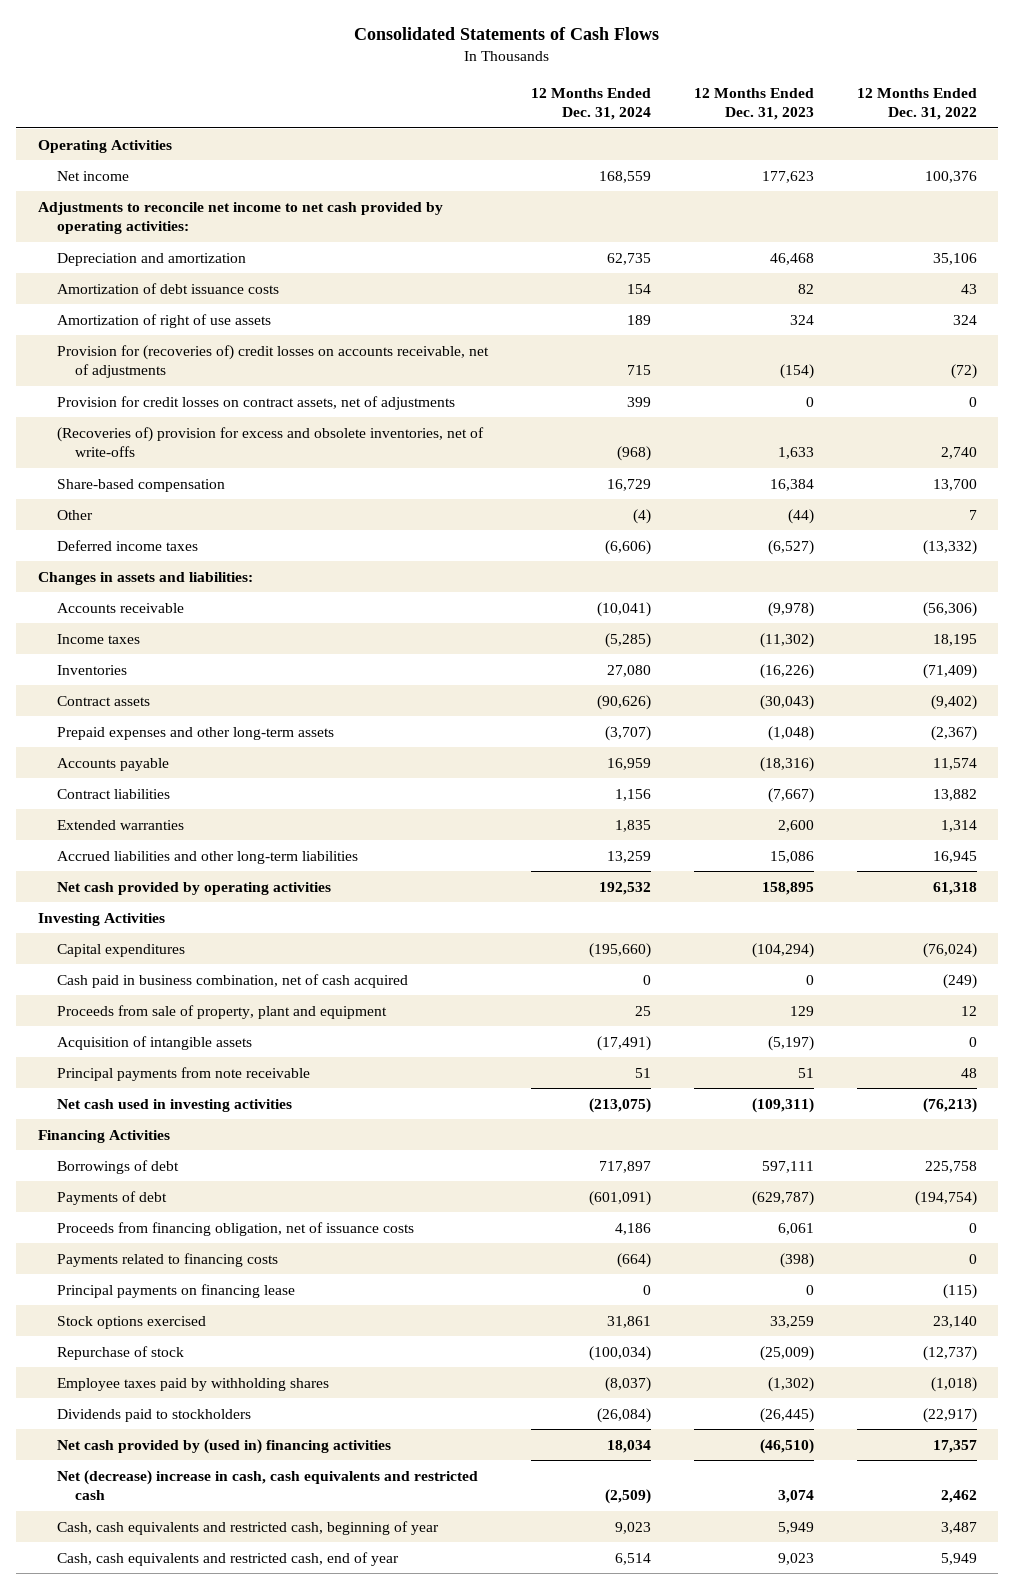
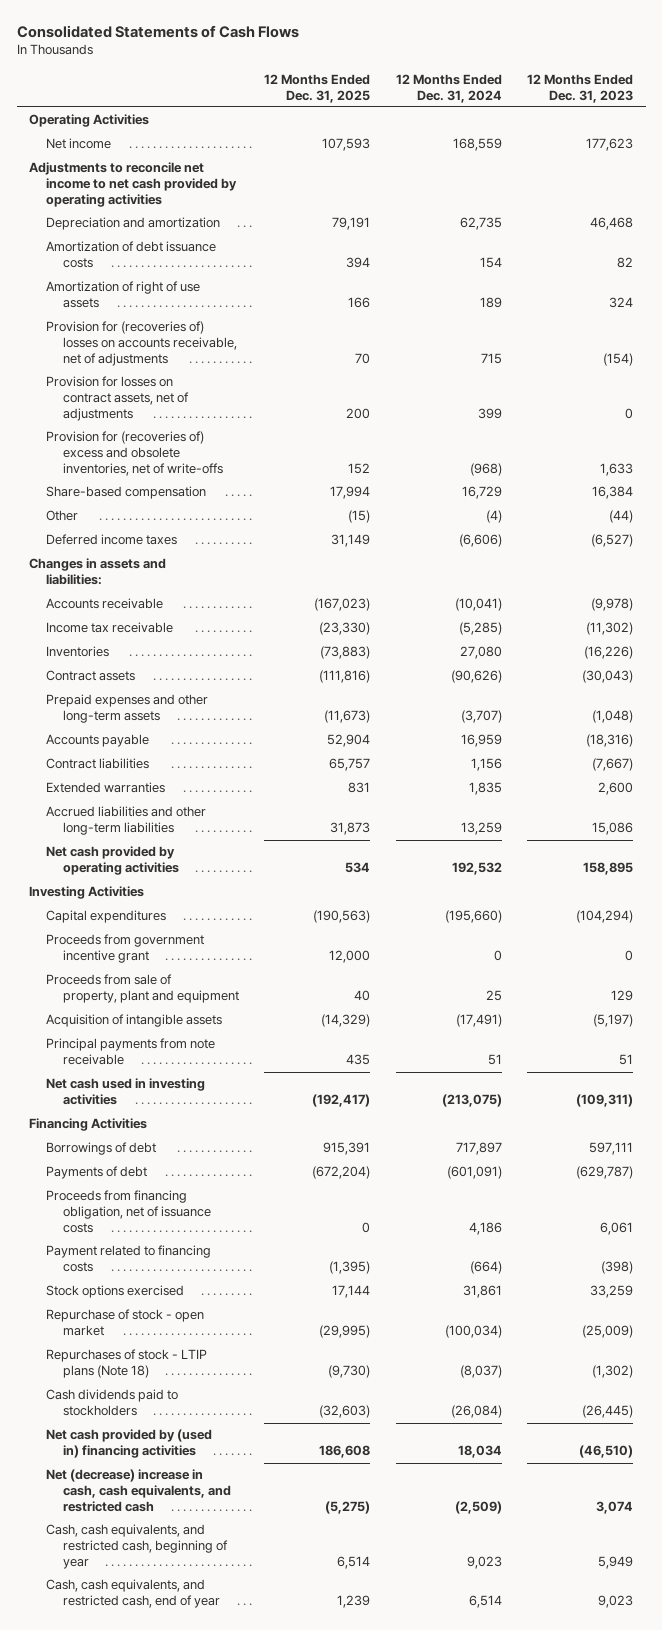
[856,87,977,121] 12 Months Ended Dec. 31, 2022 -> none
none -> [264,73,371,103] 12 Months Ended Dec. 31, 2025
[37,201,443,235] Adjustments to reconcile net income to net cash provided by operating activities: -> [29,162,238,208] Adjustments to reconcile net income to net cash provided by operating activities
[56,344,489,379] Provision for (recoveries of) credit losses on accounts receivable, net of adjustments -> [46,321,238,367] Provision for (recoveries of) losses on accounts receivable, net of adjustments
[56,395,455,410] Provision for credit losses on contract assets, net of adjustments -> [46,376,190,422] Provision for losses on contract assets, net of adjustments
[56,426,484,458] (Recoveries of) provision for excess and obsolete inventories, net of write-offs -> [46,431,224,477] Provision for (recoveries of) excess and obsolete inventories, net of write-offs
[56,633,140,644] Income taxes -> [46,622,174,634] Income tax receivable
[56,973,408,988] Cash paid in business combination, net of cash acquired -> none
none -> [46,934,205,964] Proceeds from government incentive grant
[56,1283,295,1298] Principal payments on financing lease -> none
[56,1252,278,1267] Payments related to financing costs -> [46,1245,212,1273] Payment related to financing costs
[56,1345,184,1360] Repurchase of stock -> [46,1309,205,1337] Repurchase of stock - open market
[56,1377,329,1391] Employee taxes paid by withholding shares -> [46,1349,208,1379] Repurchases of stock - LTIP plans (Note 18)
[56,1408,251,1422] Dividends paid to stockholders -> [46,1389,179,1417] Cash dividends paid to stockholders
[56,1469,478,1501] Net (decrease) increase in cash, cash equivalents and restricted cash -> [46,1469,232,1513] Net (decrease) increase in cash, cash equivalents, and restricted cash
[56,1520,439,1535] Cash, cash equivalents and restricted cash, beginning of year -> [46,1524,229,1570] Cash, cash equivalents, and restricted cash, beginning of year
[56,1551,399,1566] Cash, cash equivalents and restricted cash, end of year -> [46,1579,221,1609] Cash, cash equivalents, and restricted cash, end of year

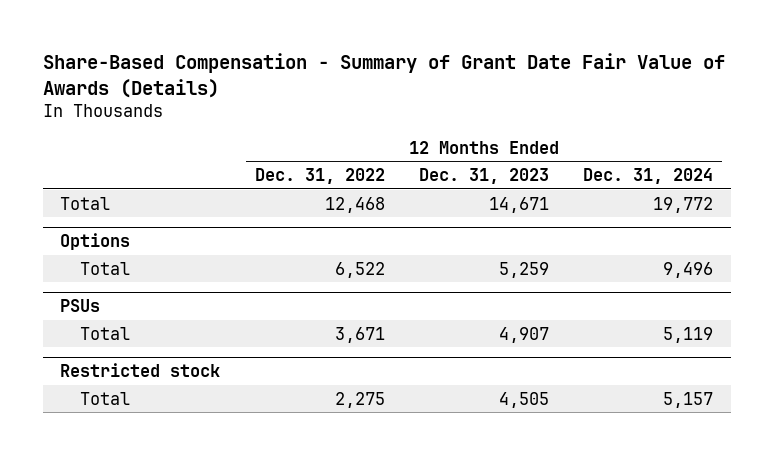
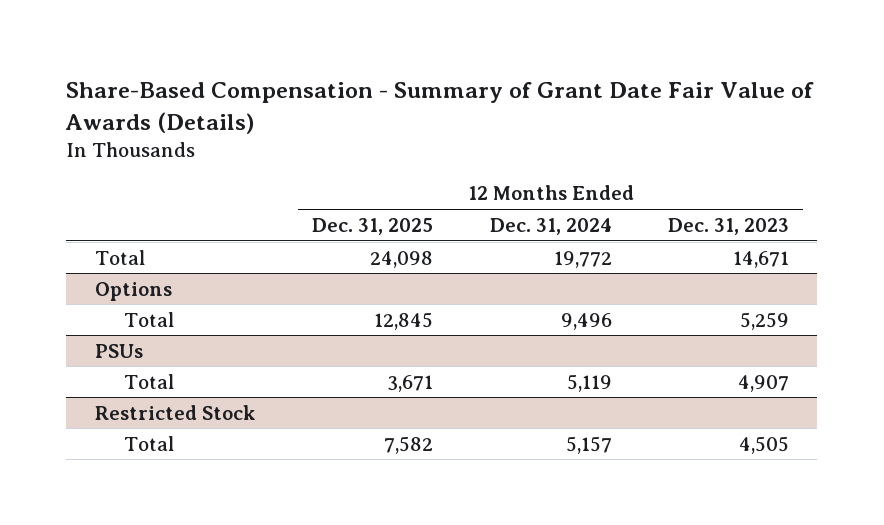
[254,168,385,185] Dec. 31, 2022 -> none
none -> [312,217,434,235] Dec. 31, 2025
[60,363,221,378] Restricted stock -> [94,404,256,420] Restricted Stock

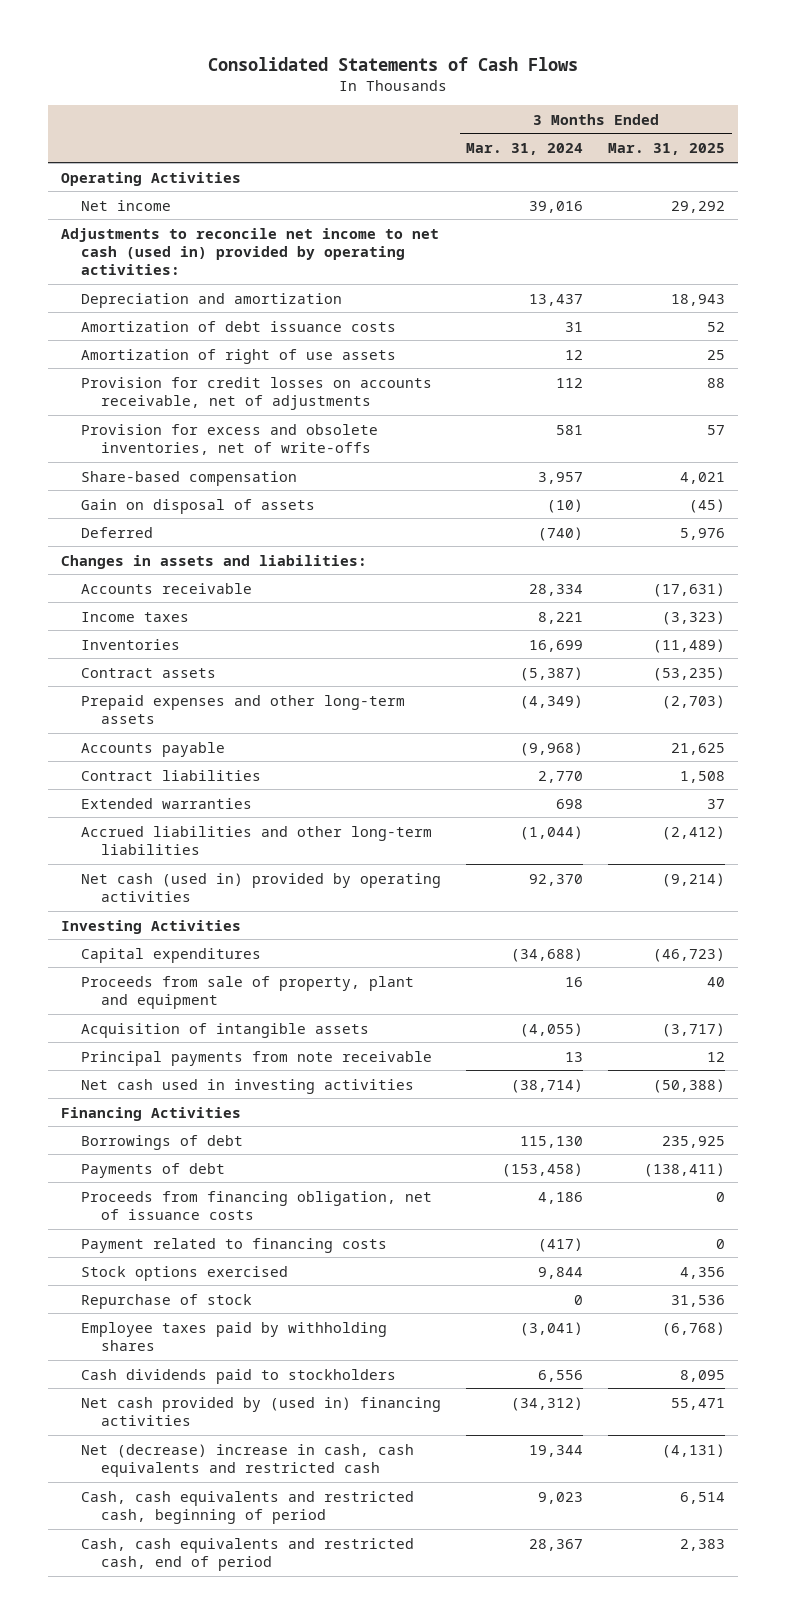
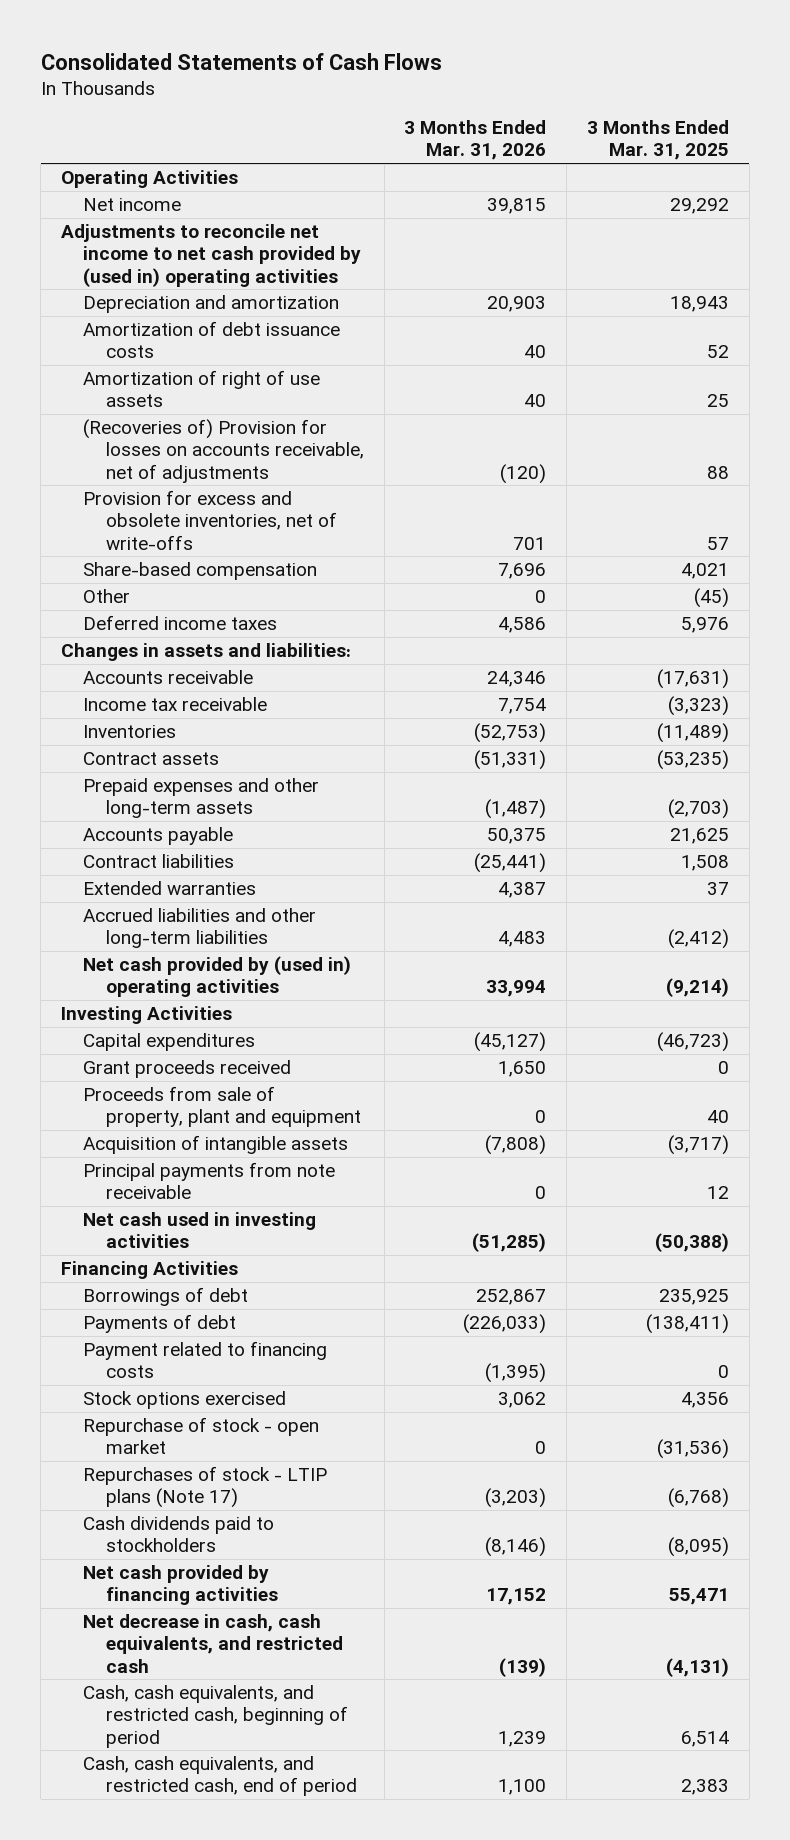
[466,143,584,156] Mar. 31, 2024 -> none
none -> [404,120,547,161] 3 Months Ended Mar. 31, 2026
[60,227,439,275] Adjustments to reconcile net income to net cash (used in) provided by operating activities: -> [61,224,362,287] Adjustments to reconcile net income to net cash provided by (used in) operating activities
[80,376,432,410] Provision for credit losses on accounts receivable, net of adjustments -> [83,419,364,483] (Recoveries of) Provision for losses on accounts receivable, net of adjustments
[80,498,315,514] Gain on disposal of assets -> [83,589,131,604] Other
[80,526,153,538] Deferred -> [83,615,278,631] Deferred income taxes
[80,611,189,622] Income taxes -> [83,697,268,712] Income tax receivable
[80,872,441,902] Net cash (used in) provided by operating activities -> [83,956,352,998] Net cash provided by (used in) operating activities
none -> [83,1060,292,1079] Grant proceeds received
[80,1190,432,1220] Proceeds from financing obligation, net of issuance costs -> none
[80,1293,252,1309] Repurchase of stock -> [83,1417,320,1455] Repurchase of stock - open market
[671,1294,726,1307] 31,536 -> [656,1439,729,1460] (31,536)
[80,1321,387,1351] Employee taxes paid by withholding shares -> [83,1466,328,1509] Repurchases of stock - LTIP plans (Note 17)
[680,1369,726,1382] 8,095 -> [667,1537,729,1558] (8,095)
[80,1396,441,1426] Net cash provided by (used in) financing activities -> [83,1565,278,1606] Net cash provided by financing activities
[80,1443,414,1477] Net (decrease) increase in cash, cash equivalents and restricted cash -> [83,1614,343,1673] Net decrease in cash, cash equivalents, and restricted cash
[80,1490,414,1524] Cash, cash equivalents and restricted cash, beginning of period -> [83,1685,348,1748] Cash, cash equivalents, and restricted cash, beginning of period
[80,1537,414,1571] Cash, cash equivalents and restricted cash, end of period -> [83,1756,357,1797] Cash, cash equivalents, and restricted cash, end of period

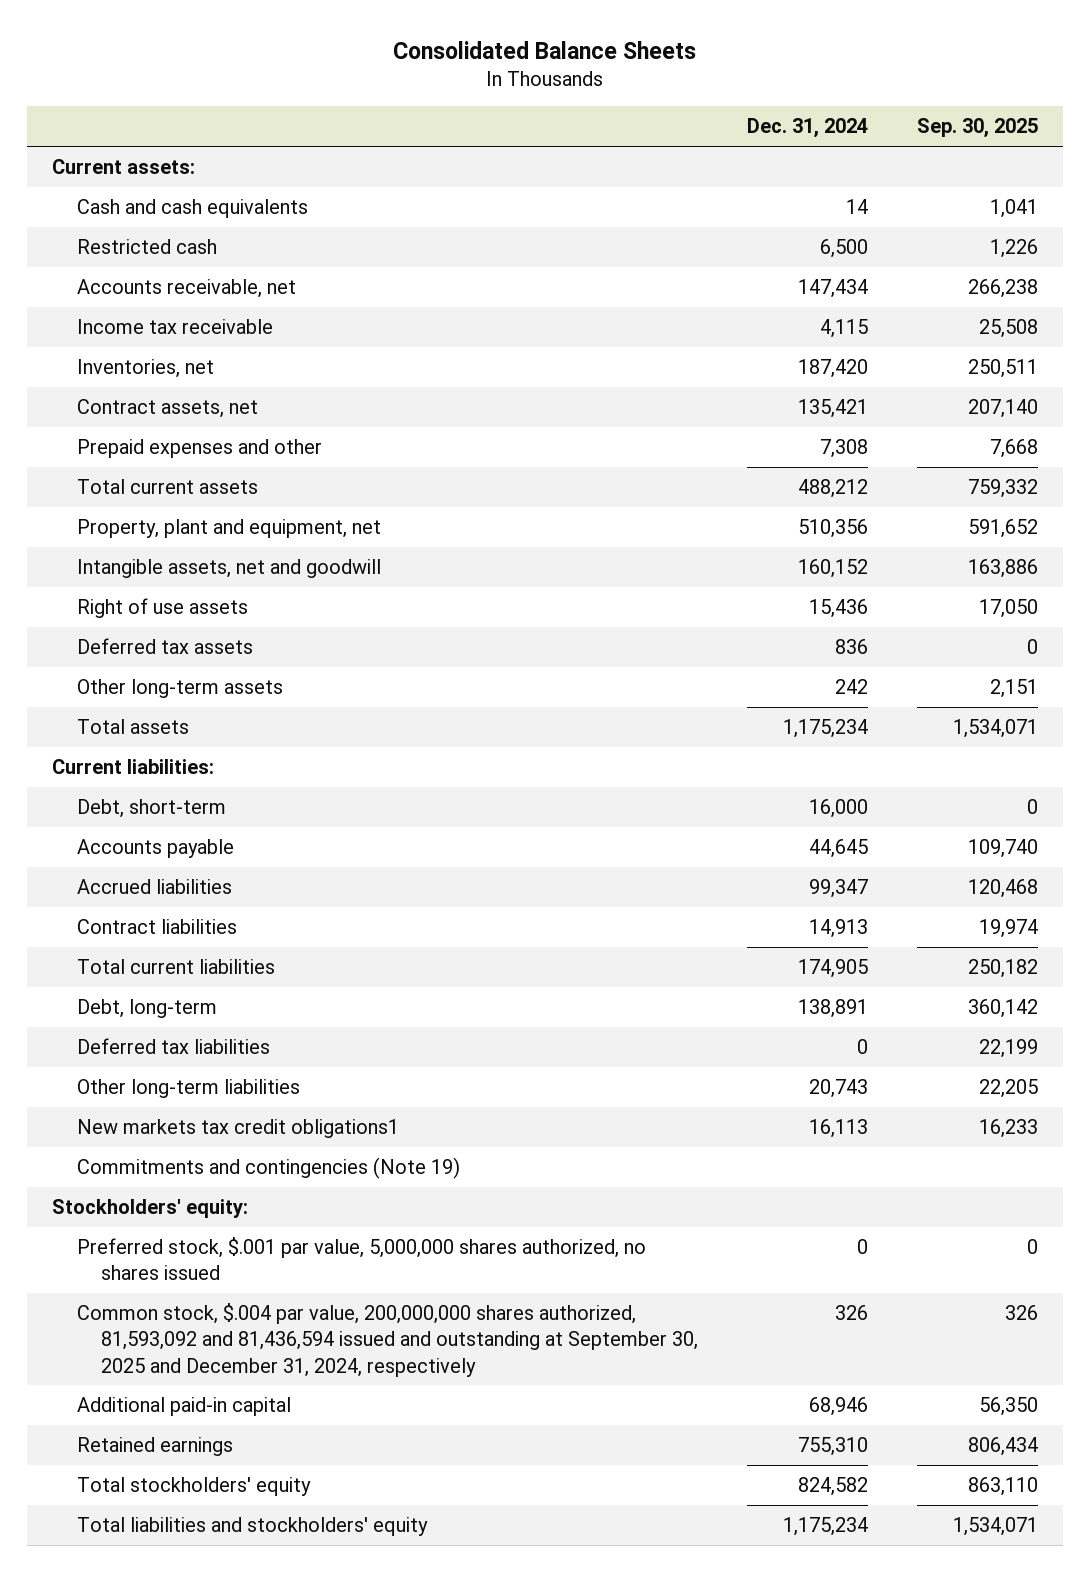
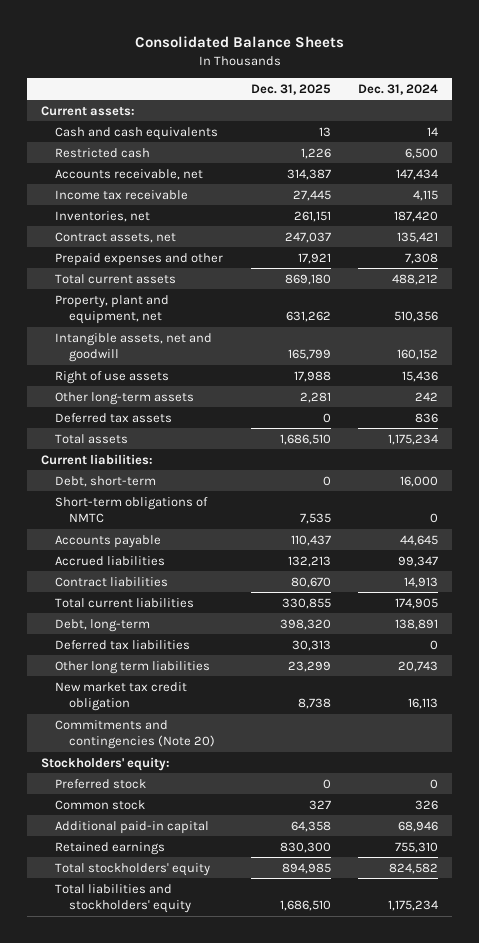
[917,118,1039,139] Sep. 30, 2025 -> none
none -> [250,83,331,95] Dec. 31, 2025
[76,638,253,655] Deferred tax assets -> [54,412,172,423] Deferred tax assets
none -> [54,496,208,524] Short-term obligations of NMTC
[76,1079,300,1099] Other long-term liabilities -> [54,660,210,674] Other long term liabilities
[76,1119,399,1139] New markets tax credit obligations1 -> [54,681,187,712] New market tax credit obligation
[76,1157,460,1180] Commitments and contingencies (Note 19) -> [54,719,215,750] Commitments and contingencies (Note 20)
[76,1237,646,1281] Preferred stock, $.001 par value, 5,000,000 shares authorized, no shares issued -> [54,778,146,789] Preferred stock
[76,1303,699,1377] Common stock, $.004 par value, 200,000,000 shares authorized, 81,593,092 and 81,436,594 issued and outstanding at September 30, 2025 and December 31, 2024, respectively -> [54,799,145,810] Common stock

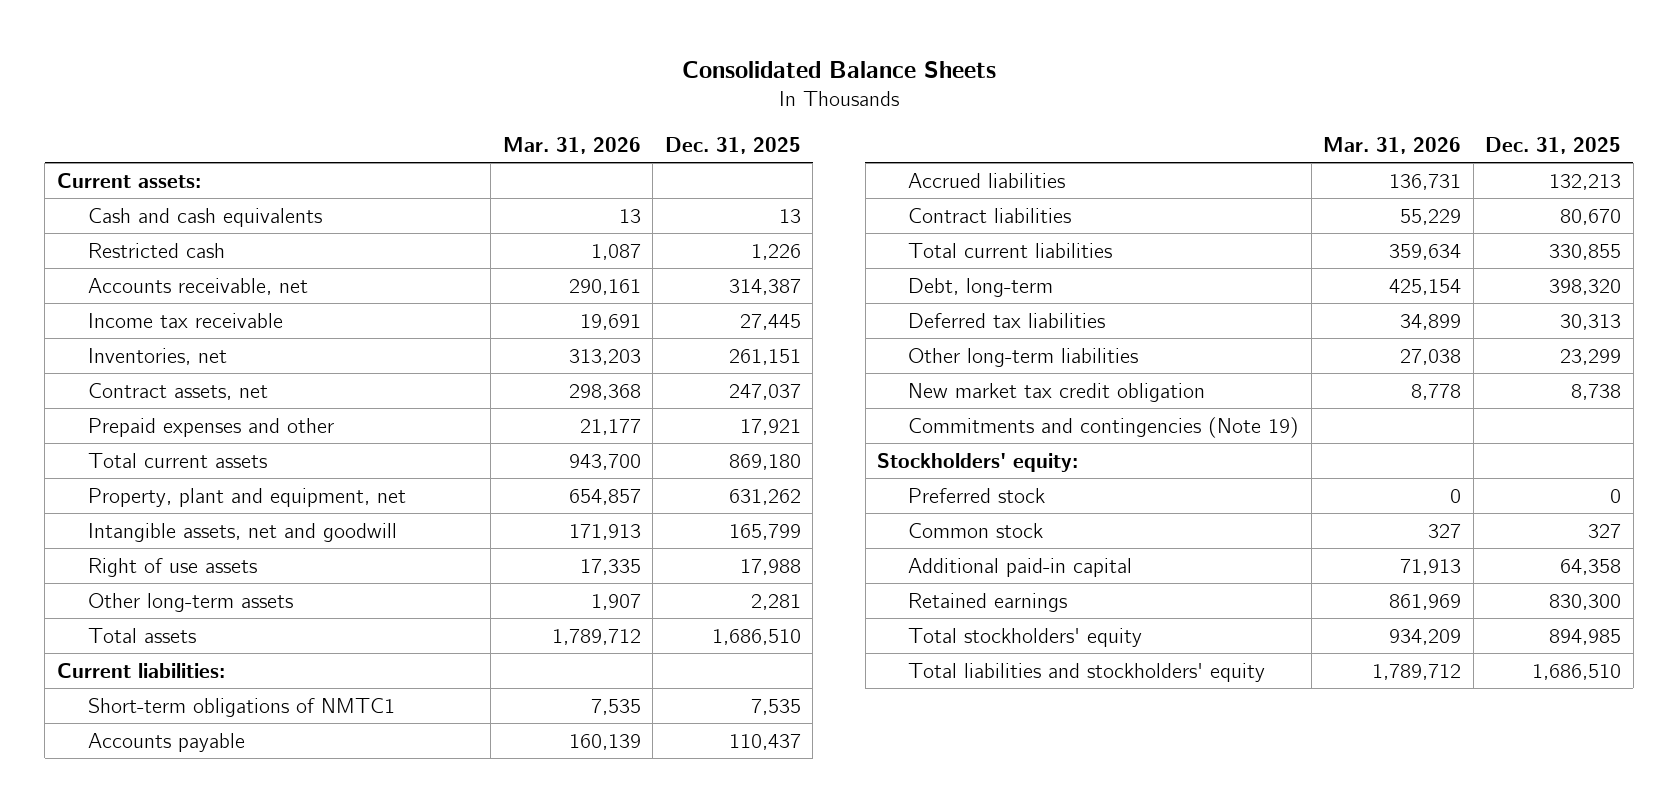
[358,83,439,95] Dec. 31, 2024 -> none
none -> [502,136,641,154] Mar. 31, 2026
[54,412,172,423] Deferred tax assets -> none
[54,475,156,487] Debt, short-term -> none
[54,496,208,524] Short-term obligations of NMTC -> [87,697,395,717] Short-term obligations of NMTC1
[54,660,210,674] Other long term liabilities -> [908,347,1139,367] Other long-term liabilities
[54,719,215,750] Commitments and contingencies (Note 20) -> [908,416,1300,438] Commitments and contingencies (Note 19)

